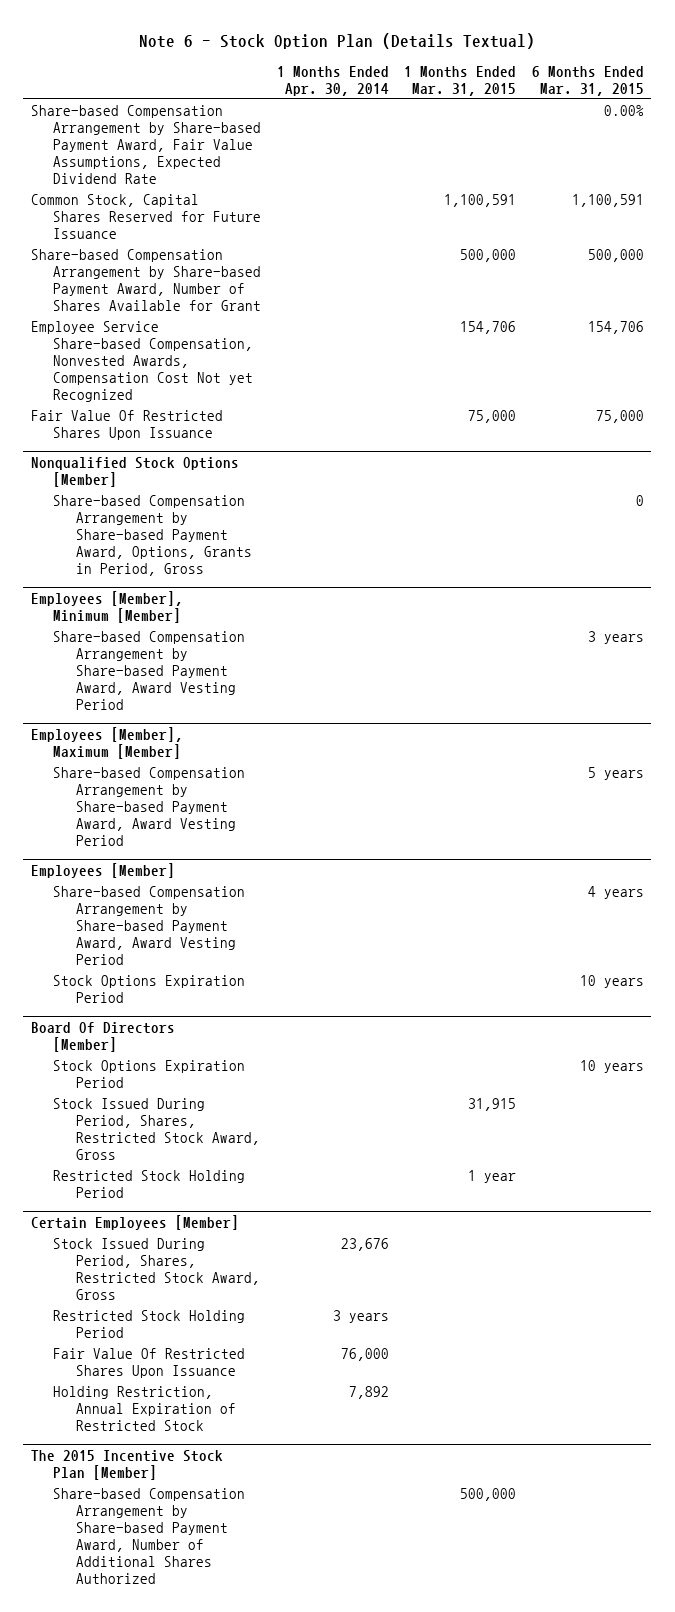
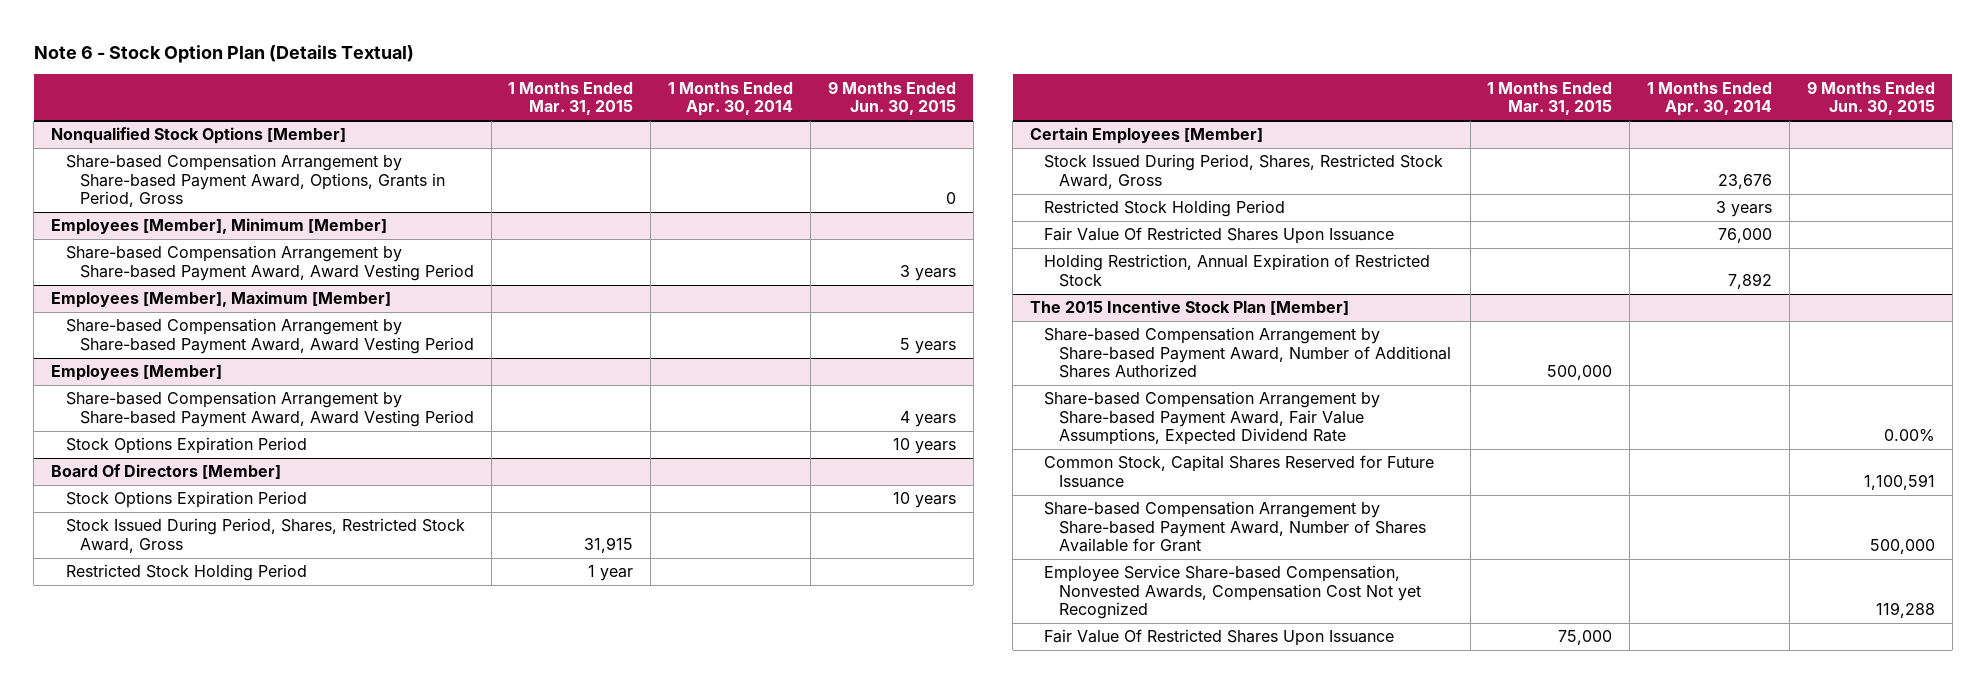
[531,65,644,96] 6 Months Ended Mar. 31, 2015 -> none
none -> [827,80,956,116] 9 Months Ended Jun. 30, 2015
[30,105,262,185] Share-based Compensation Arrangement by Share-based Payment Award, Fair Value Assumptions, Expected Dividend Rate -> none
[30,194,262,240] Common Stock, Capital Shares Reserved for Future Issuance -> none
[30,249,262,312] Share-based Compensation Arrangement by Share-based Payment Award, Number of Shares Available for Grant -> none
[30,321,254,403] Employee Service Share-based Compensation, Nonvested Awards, Compensation Cost Not yet Recognized -> none
[30,410,223,441] Fair Value Of Restricted Shares Upon Issuance -> none
none -> [1044,391,1381,446] Share-based Compensation Arrangement by Share-based Payment Award, Fair Value Assumptions, Expected Dividend Rate
none -> [1044,455,1435,488] Common Stock, Capital Shares Reserved for Future Issuance
none -> [1044,501,1426,553] Share-based Compensation Arrangement by Share-based Payment Award, Number of Shares Available for Grant
none -> [1044,565,1421,620] Employee Service Share-based Compensation, Nonvested Awards, Compensation Cost Not yet Recognized
none -> [1044,629,1395,647] Fair Value Of Restricted Shares Upon Issuance

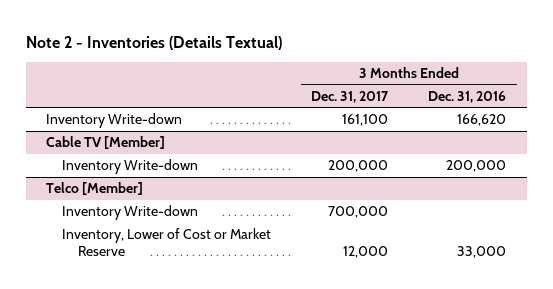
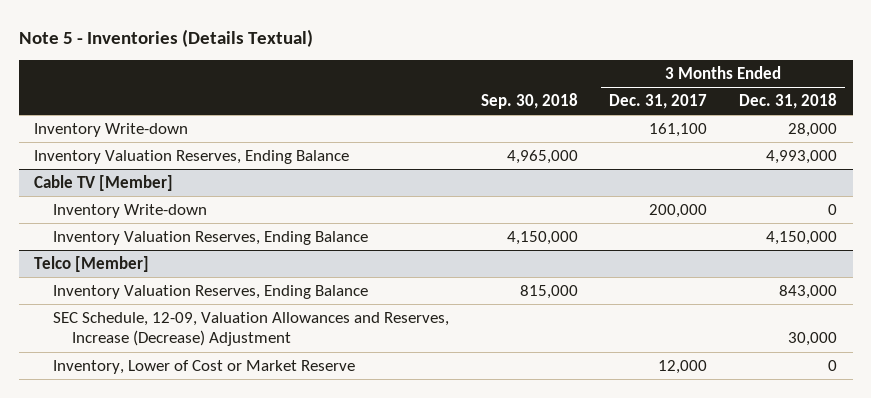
[26,35,283,50] Note 2 - Inventories (Details Textual) -> [18,28,313,47] Note 5 - Inventories (Details Textual)
[428,90,507,103] Dec. 31, 2016 -> none
none -> [480,92,578,109] Sep. 30, 2018
none -> [738,92,837,109] Dec. 31, 2018
none -> [34,149,350,164] Inventory Valuation Reserves, Ending Balance
none -> [53,230,369,245] Inventory Valuation Reserves, Ending Balance
[62,205,199,221] Inventory Write-down -> none
none -> [53,284,369,299] Inventory Valuation Reserves, Ending Balance
none -> [53,311,450,347] SEC Schedule, 12-09, Valuation Allowances and Reserves, Increase (Decrease) Adjustment

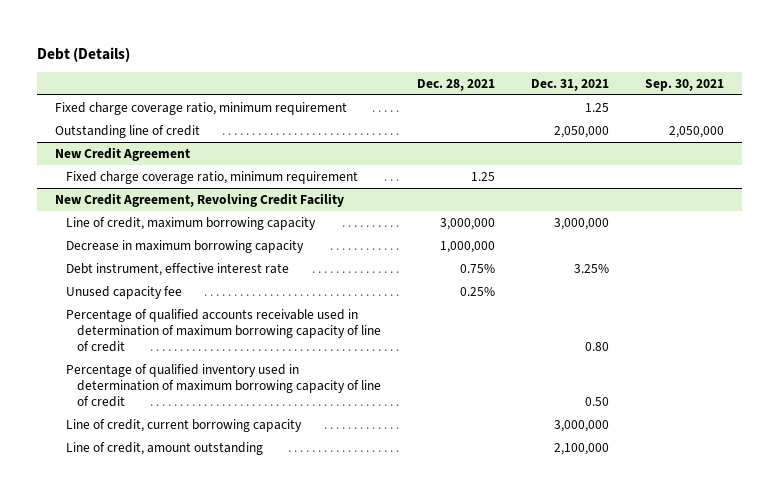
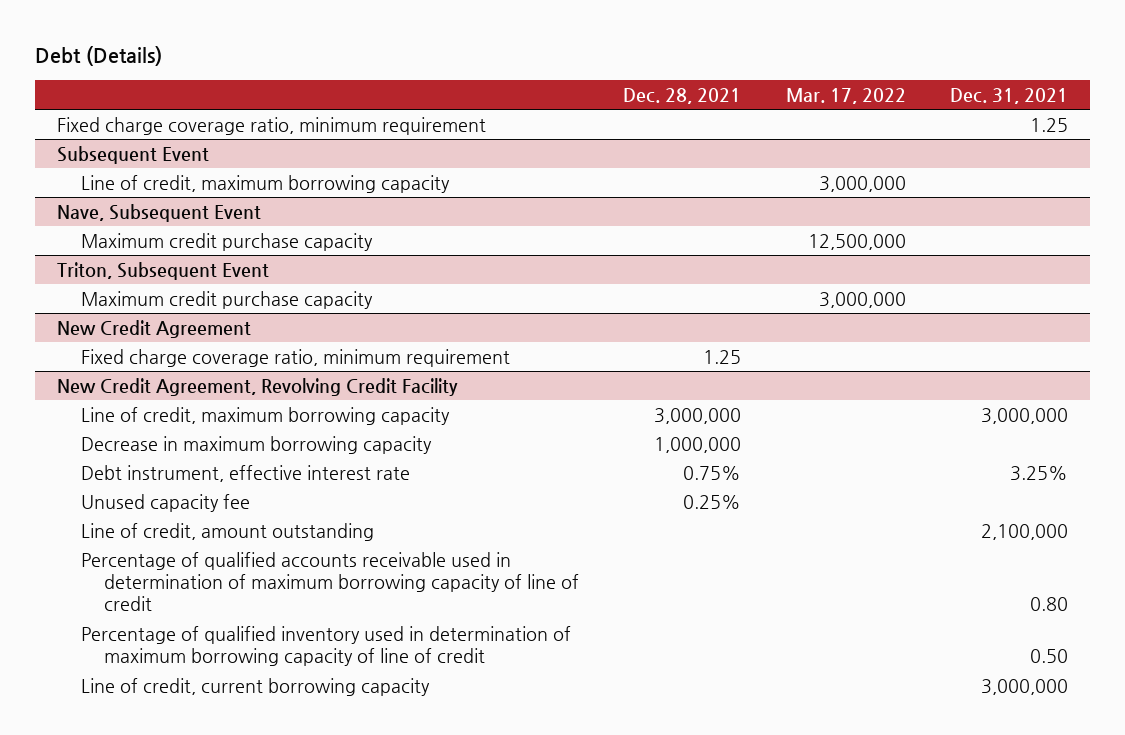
[645,78,725,91] Sep. 30, 2021 -> none
none -> [785,87,906,104] Mar. 17, 2022
[55,124,201,138] Outstanding line of credit -> none
none -> [57,145,210,164] Subsequent Event
none -> [80,174,450,193] Line of credit, maximum borrowing capacity
none -> [57,203,262,222] Nave, Subsequent Event
none -> [80,232,373,251] Maximum credit purchase capacity
none -> [57,261,270,280] Triton, Subsequent Event
none -> [80,290,373,309] Maximum credit purchase capacity
[66,441,264,455] Line of credit, amount outstanding -> [80,522,374,541] Line of credit, amount outstanding

